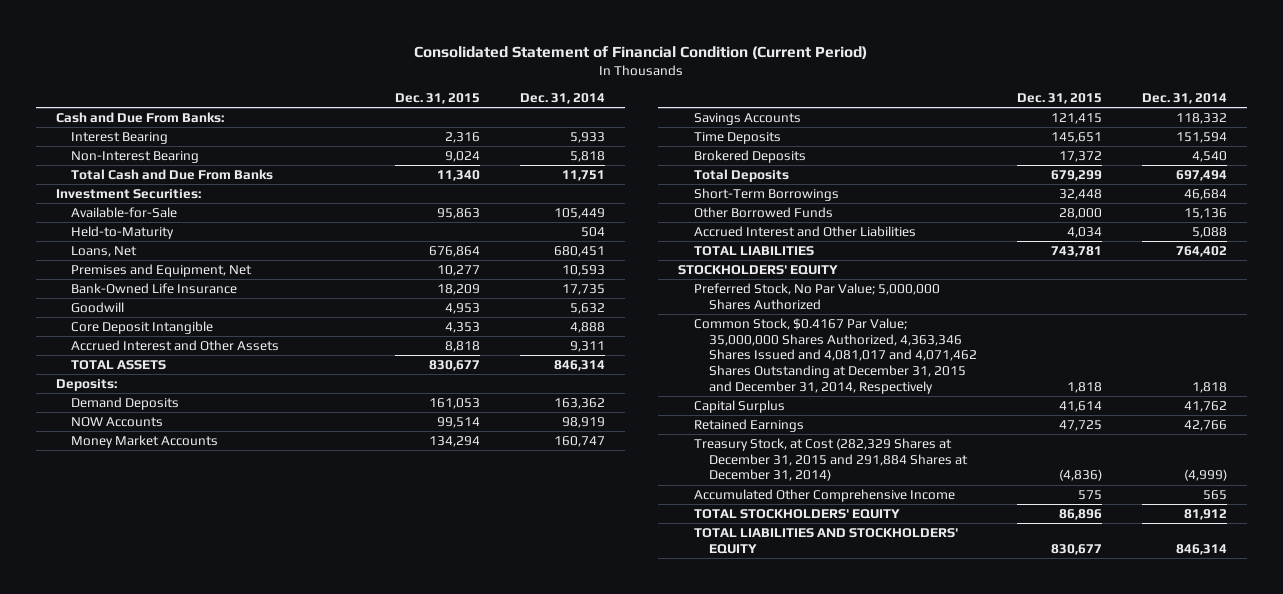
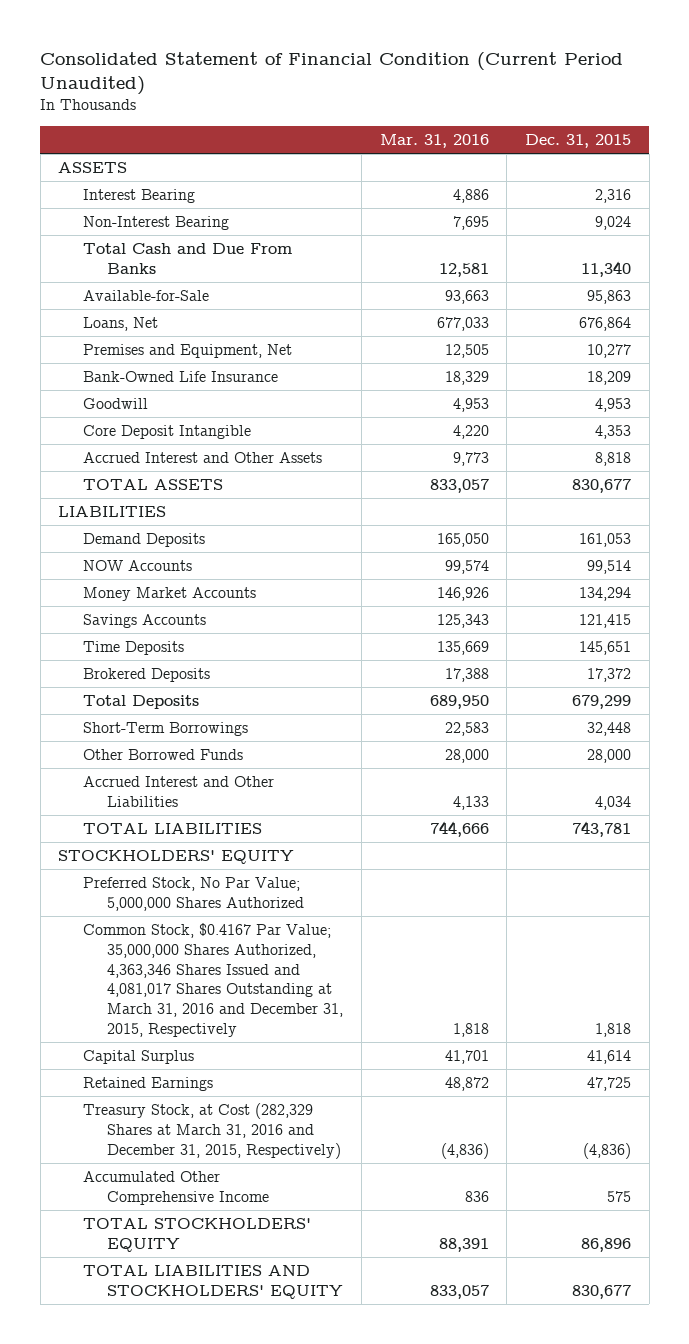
[414,45,868,59] Consolidated Statement of Financial Condition (Current Period) -> [40,51,624,95] Consolidated Statement of Financial Condition (Current Period Unaudited)
[519,93,605,105] Dec. 31, 2014 -> none
none -> [379,133,489,148] Mar. 31, 2016
[55,111,224,123] Cash and Due From Banks: -> none
none -> [58,162,128,174] ASSETS
[55,188,201,199] Investment Securities: -> none
[71,225,175,239] Held-to-Maturity -> none
[55,378,117,391] Deposits: -> none
none -> [58,506,167,518] LIABILITIES
[693,317,978,394] Common Stock, $0.4167 Par Value; 35,000,000 Shares Authorized, 4,363,346 Shares Issued and 4,081,017 and 4,071,462 Shares Outstanding at December 31, 2015 and December 31, 2014, Respectively -> [82,923,344,1037] Common Stock, $0.4167 Par Value; 35,000,000 Shares Authorized, 4,363,346 Shares Issued and 4,081,017 Shares Outstanding at March 31, 2016 and December 31, 2015, Respectively
[693,437,969,482] Treasury Stock, at Cost (282,329 Shares at December 31, 2015 and 291,884 Shares at December 31, 2014) -> [82,1103,342,1159] Treasury Stock, at Cost (282,329 Shares at March 31, 2016 and December 31, 2015, Respectively)

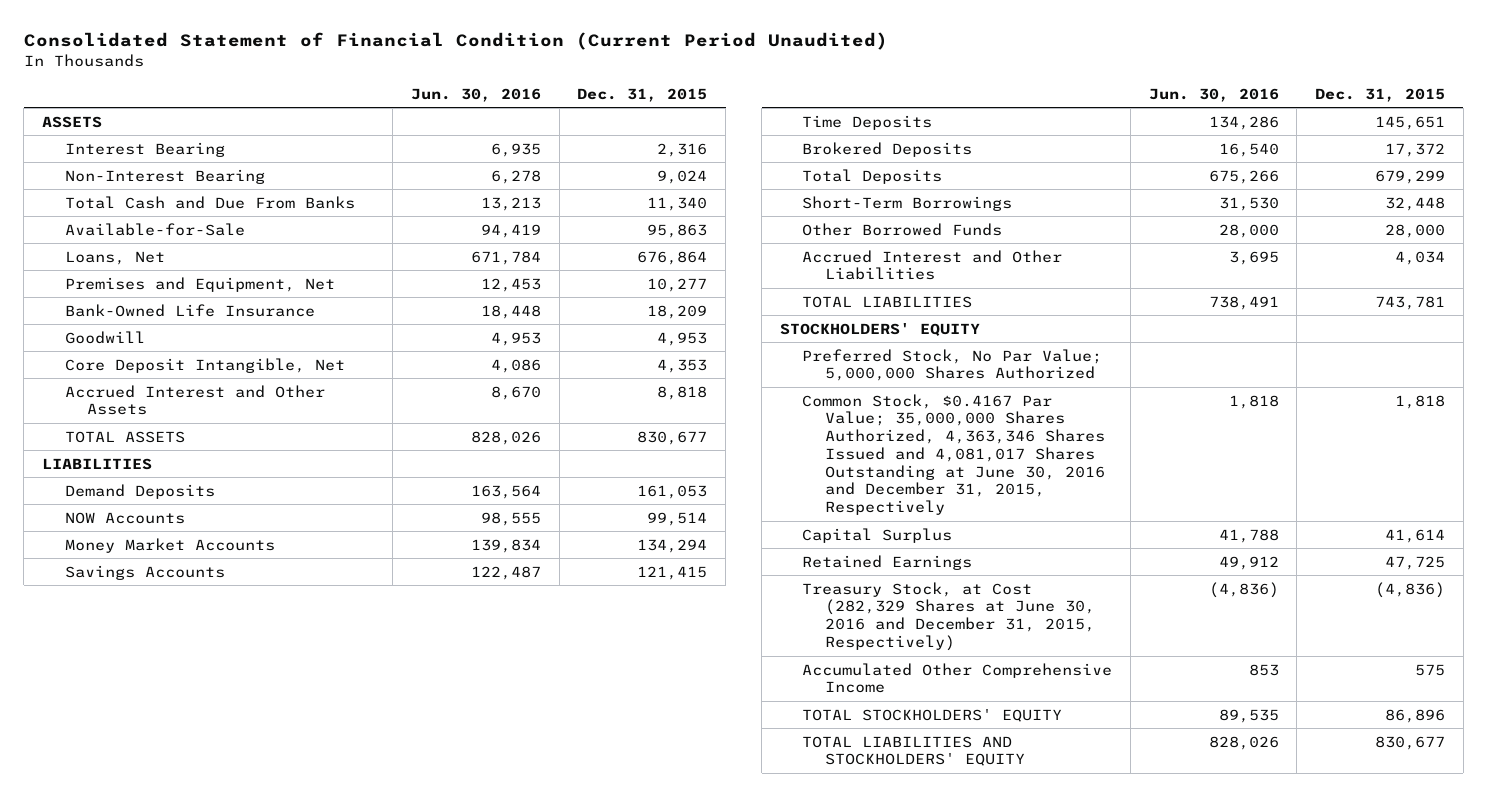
[379,133,489,148] Mar. 31, 2016 -> none
none -> [411,87,542,102] Jun. 30, 2016
[82,425,251,440] Core Deposit Intangible -> [64,357,345,373] Core Deposit Intangible, Net
[82,923,344,1037] Common Stock, $0.4167 Par Value; 35,000,000 Shares Authorized, 4,363,346 Shares Issued and 4,081,017 Shares Outstanding at March 31, 2016 and December 31, 2015, Respectively -> [802,393,1105,516] Common Stock, $0.4167 Par Value; 35,000,000 Shares Authorized, 4,363,346 Shares Issued and 4,081,017 Shares Outstanding at June 30, 2016 and December 31, 2015, Respectively
[82,1103,342,1159] Treasury Stock, at Cost (282,329 Shares at March 31, 2016 and December 31, 2015, Respectively) -> [802,581,1095,651] Treasury Stock, at Cost (282,329 Shares at June 30, 2016 and December 31, 2015, Respectively)

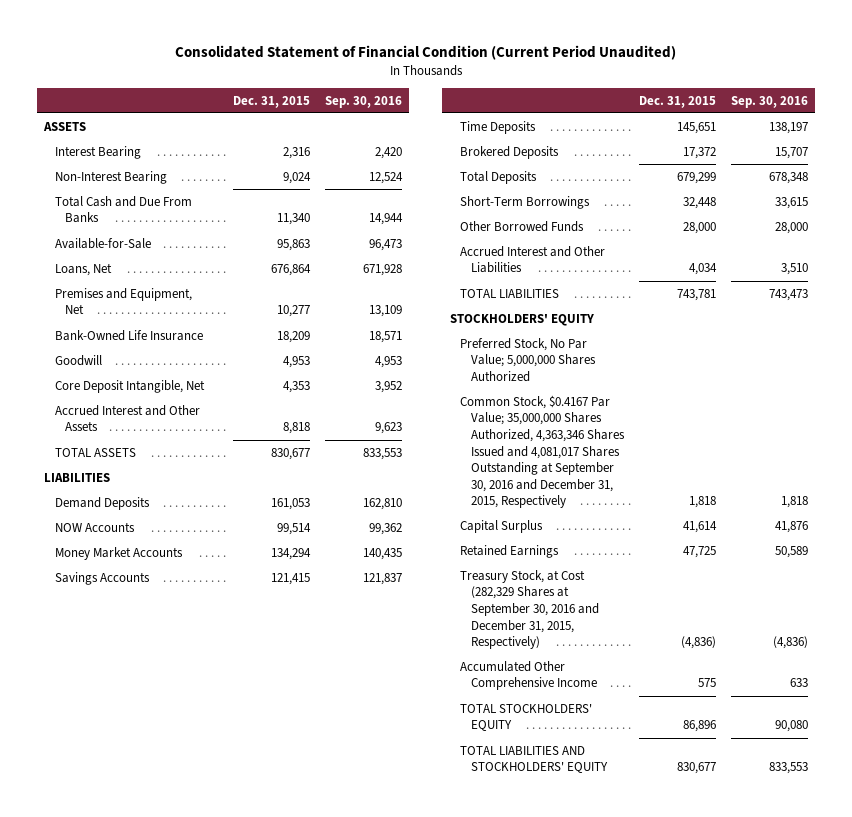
[411,87,542,102] Jun. 30, 2016 -> none
none -> [324,95,402,108] Sep. 30, 2016
[802,393,1105,516] Common Stock, $0.4167 Par Value; 35,000,000 Shares Authorized, 4,363,346 Shares Issued and 4,081,017 Shares Outstanding at June 30, 2016 and December 31, 2015, Respectively -> [460,394,625,509] Common Stock, $0.4167 Par Value; 35,000,000 Shares Authorized, 4,363,346 Shares Issued and 4,081,017 Shares Outstanding at September 30, 2016 and December 31, 2015, Respectively
[802,581,1095,651] Treasury Stock, at Cost (282,329 Shares at June 30, 2016 and December 31, 2015, Respectively) -> [460,569,599,650] Treasury Stock, at Cost (282,329 Shares at September 30, 2016 and December 31, 2015, Respectively)

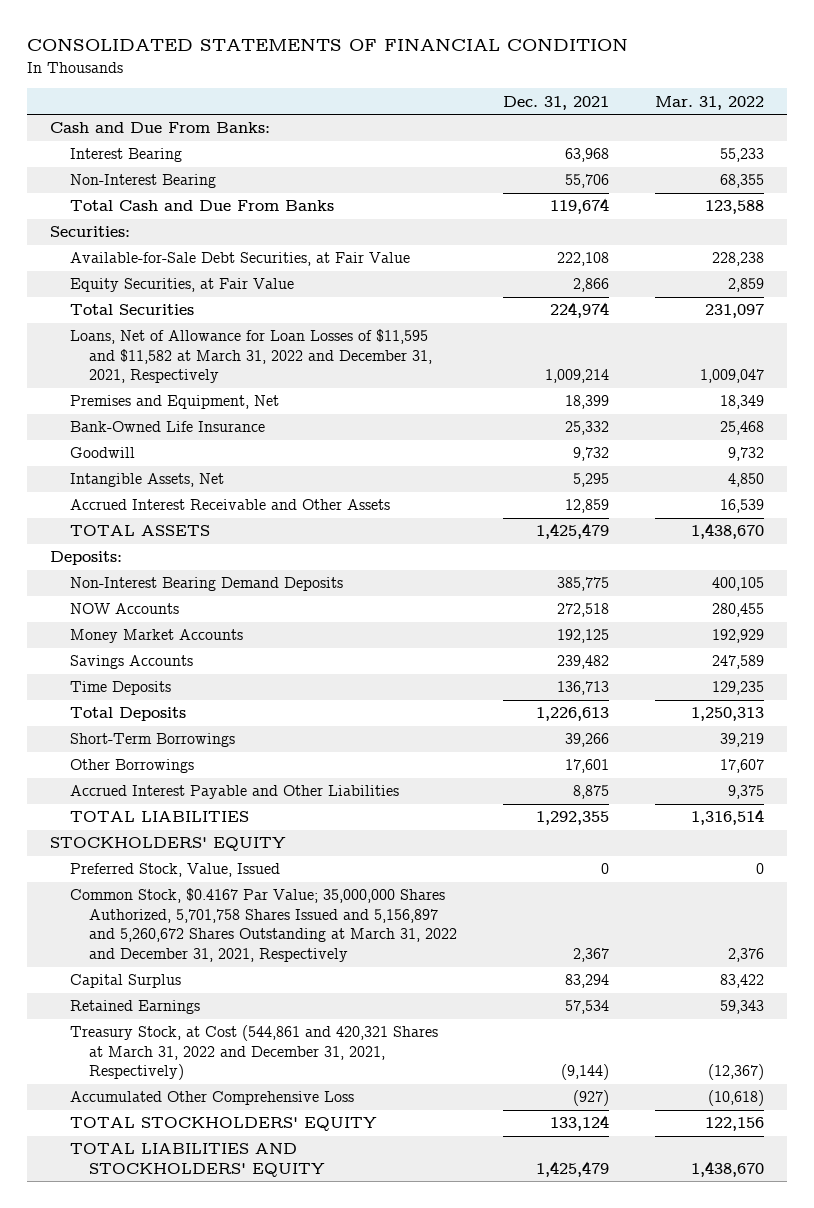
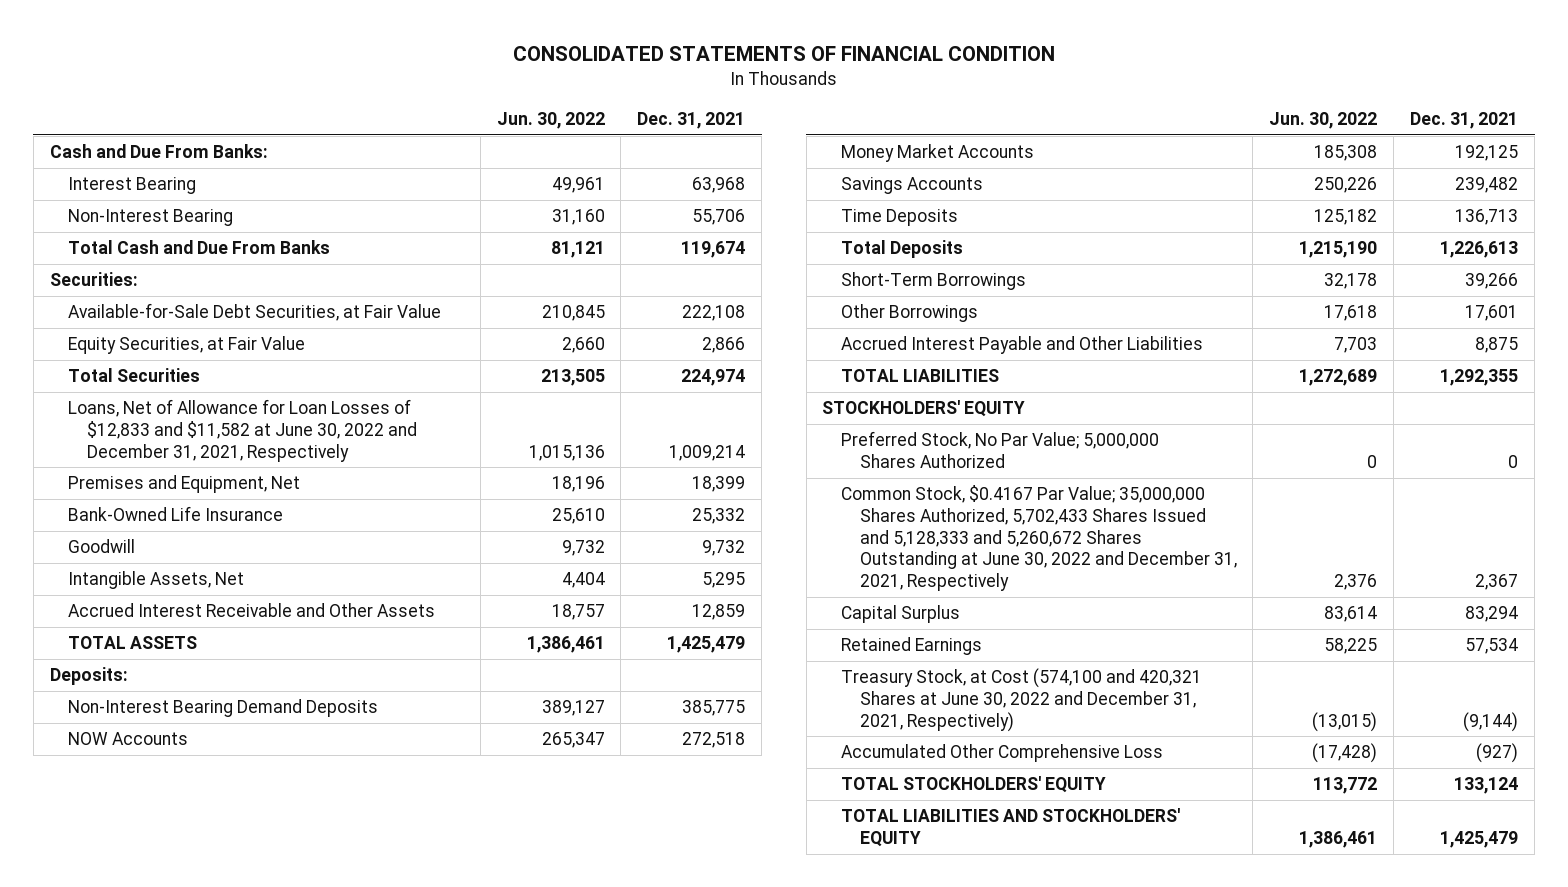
[654,95,764,110] Mar. 31, 2022 -> none
none -> [496,111,605,129] Jun. 30, 2022
[69,329,432,384] Loans, Net of Allowance for Loan Losses of $11,595 and $11,582 at March 31, 2022 and December 31, 2021, Respectively -> [68,399,417,462] Loans, Net of Allowance for Loan Losses of $12,833 and $11,582 at June 30, 2022 and December 31, 2021, Respectively
[69,863,280,878] Preferred Stock, Value, Issued -> [841,431,1160,469] Preferred Stock, No Par Value; 5,000,000 Shares Authorized
[69,888,457,963] Common Stock, $0.4167 Par Value; 35,000,000 Shares Authorized, 5,701,758 Shares Issued and 5,156,897 and 5,260,672 Shares Outstanding at March 31, 2022 and December 31, 2021, Respectively -> [841,485,1237,591] Common Stock, $0.4167 Par Value; 35,000,000 Shares Authorized, 5,702,433 Shares Issued and 5,128,333 and 5,260,672 Shares Outstanding at June 30, 2022 and December 31, 2021, Respectively
[69,1025,438,1081] Treasury Stock, at Cost (544,861 and 420,321 Shares at March 31, 2022 and December 31, 2021, Respectively) -> [841,668,1203,732] Treasury Stock, at Cost (574,100 and 420,321 Shares at June 30, 2022 and December 31, 2021, Respectively)

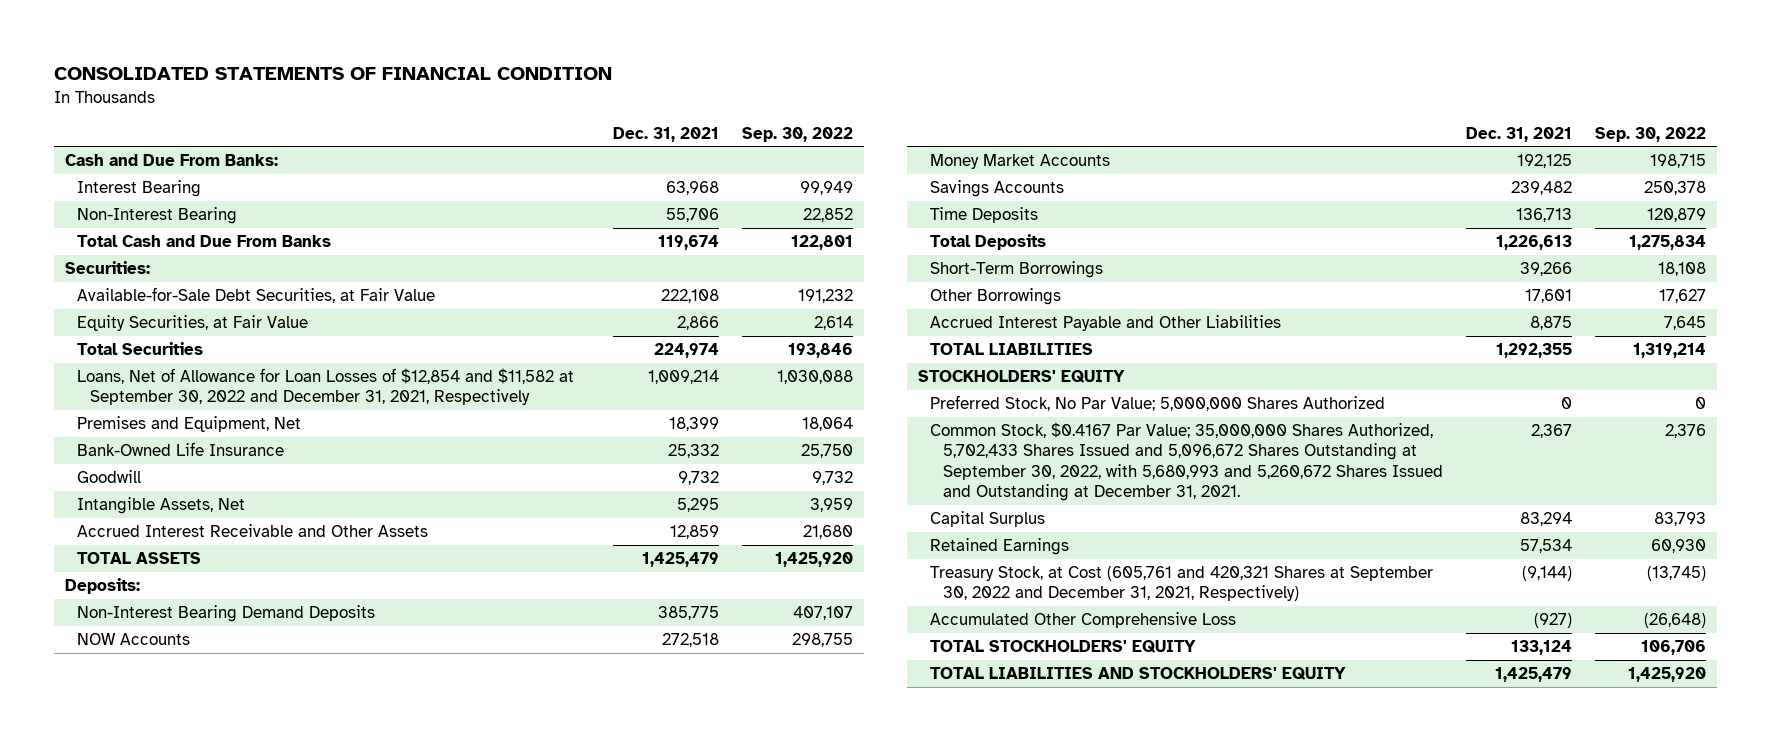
[496,111,605,129] Jun. 30, 2022 -> none
none -> [741,126,853,142] Sep. 30, 2022
[68,399,417,462] Loans, Net of Allowance for Loan Losses of $12,833 and $11,582 at June 30, 2022 and December 31, 2021, Respectively -> [77,368,575,406] Loans, Net of Allowance for Loan Losses of $12,854 and $11,582 at September 30, 2022 and December 31, 2021, Respectively
[841,485,1237,591] Common Stock, $0.4167 Par Value; 35,000,000 Shares Authorized, 5,702,433 Shares Issued and 5,128,333 and 5,260,672 Shares Outstanding at June 30, 2022 and December 31, 2021, Respectively -> [930,422,1443,502] Common Stock, $0.4167 Par Value; 35,000,000 Shares Authorized, 5,702,433 Shares Issued and 5,096,672 Shares Outstanding at September 30, 2022, with 5,680,993 and 5,260,672 Shares Issued and Outstanding at December 31, 2021.
[841,668,1203,732] Treasury Stock, at Cost (574,100 and 420,321 Shares at June 30, 2022 and December 31, 2021, Respectively) -> [930,566,1434,602] Treasury Stock, at Cost (605,761 and 420,321 Shares at September 30, 2022 and December 31, 2021, Respectively)

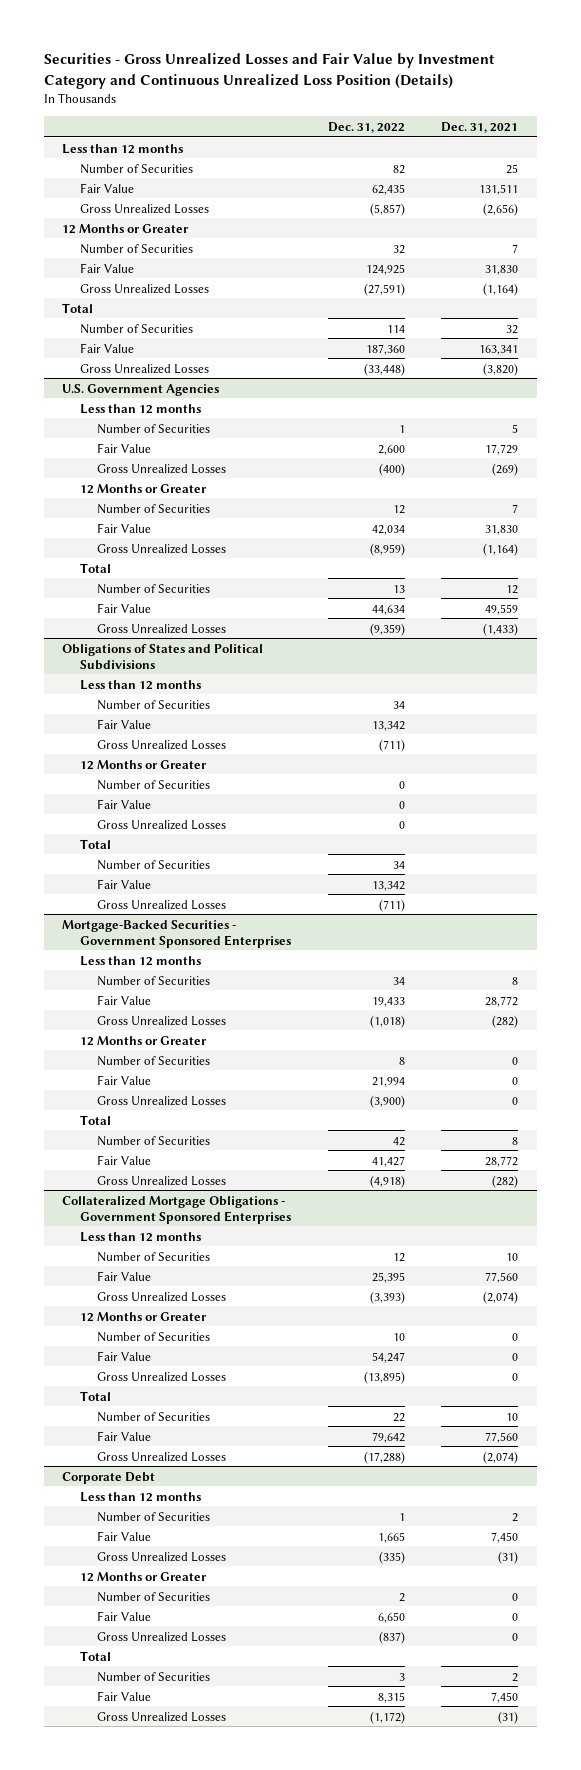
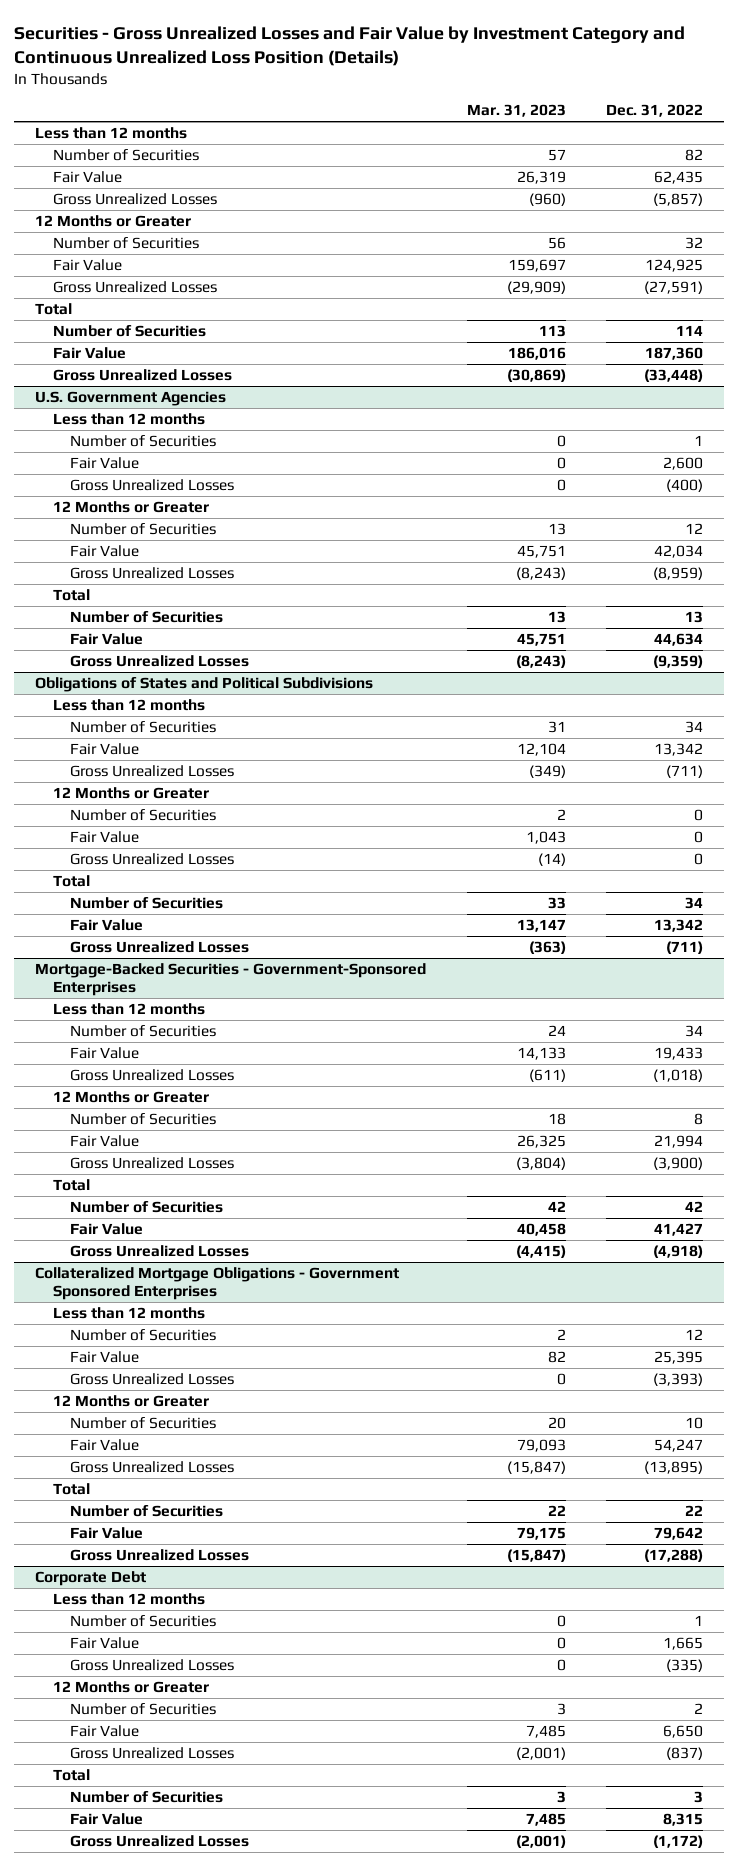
[441,121,519,133] Dec. 31, 2021 -> none
none -> [466,104,566,118] Mar. 31, 2023
[62,919,291,948] Mortgage-Backed Securities - Government Sponsored Enterprises -> [34,963,426,997] Mortgage-Backed Securities - Government-Sponsored Enterprises

